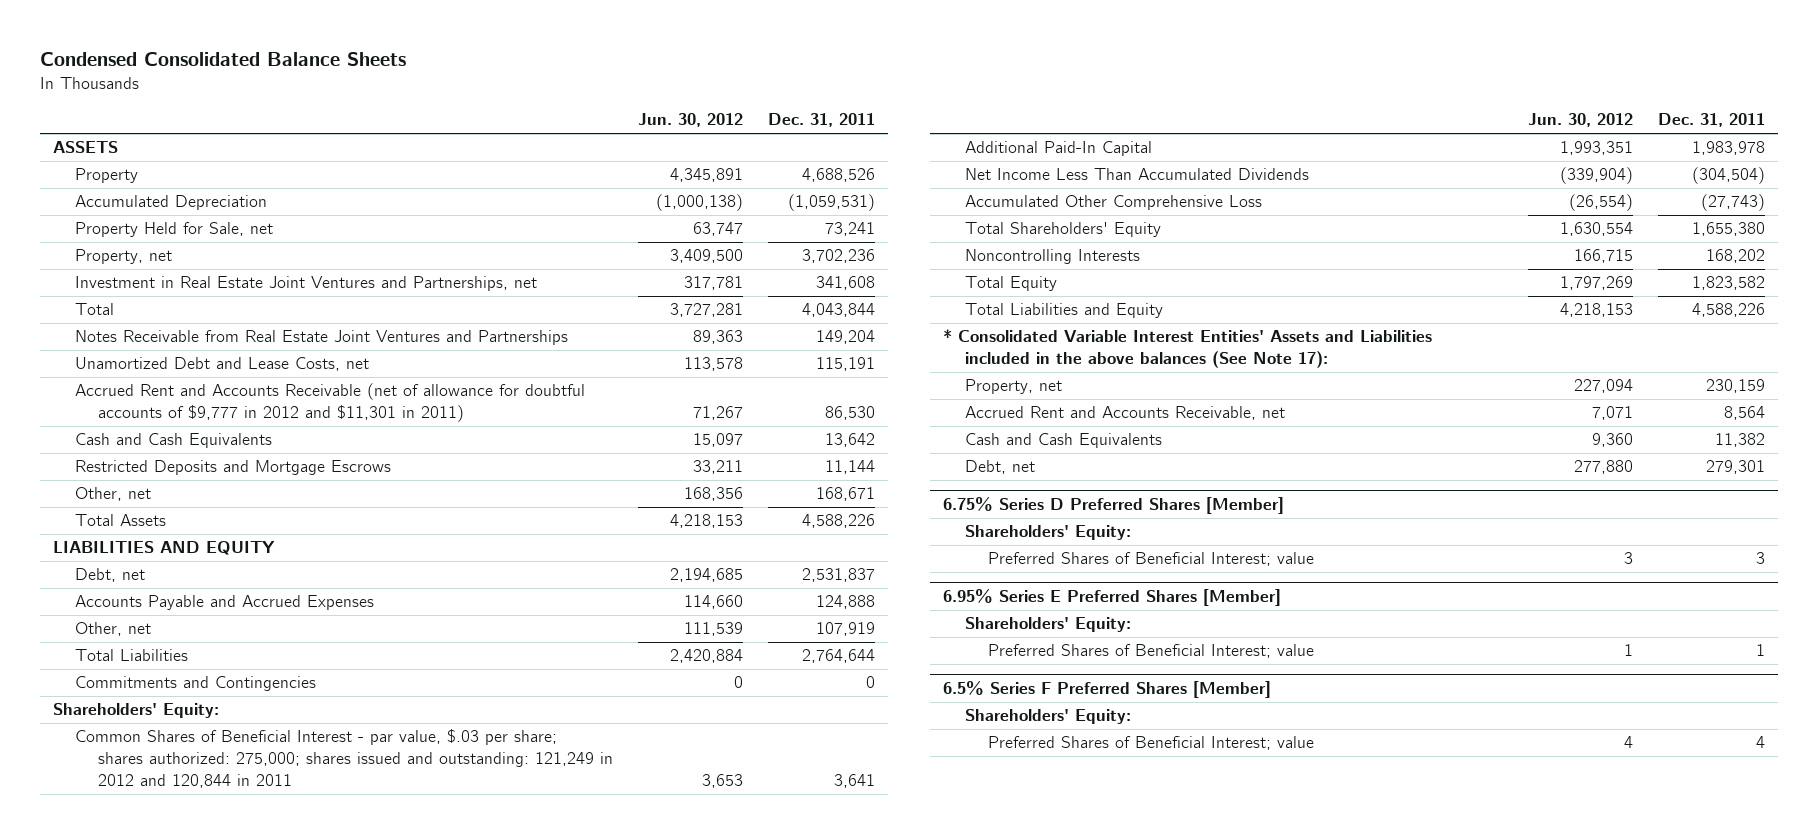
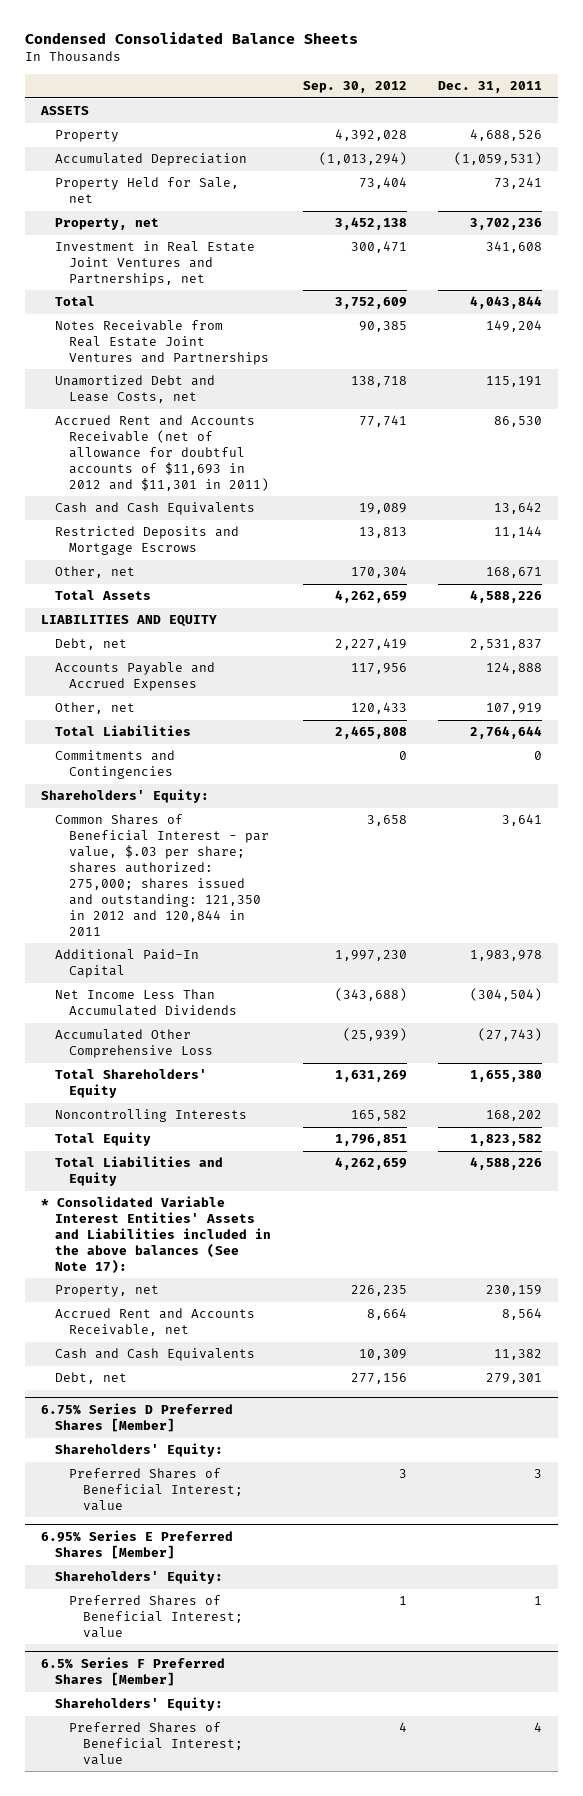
[637,113,743,128] Jun. 30, 2012 -> none
none -> [302,81,407,94] Sep. 30, 2012
[75,383,586,423] Accrued Rent and Accounts Receivable (net of allowance for doubtful accounts of $9,777 in 2012 and $11,301 in 2011) -> [54,415,270,491] Accrued Rent and Accounts Receivable (net of allowance for doubtful accounts of $11,693 in 2012 and $11,301 in 2011)
[75,729,613,789] Common Shares of Beneficial Interest - par value, $.03 per share; shares authorized: 275,000; shares issued and outstanding: 121,249 in 2012 and 120,844 in 2011 -> [54,814,270,936] Common Shares of Beneficial Interest - par value, $.03 per share; shares authorized: 275,000; shares issued and outstanding: 121,350 in 2012 and 120,844 in 2011

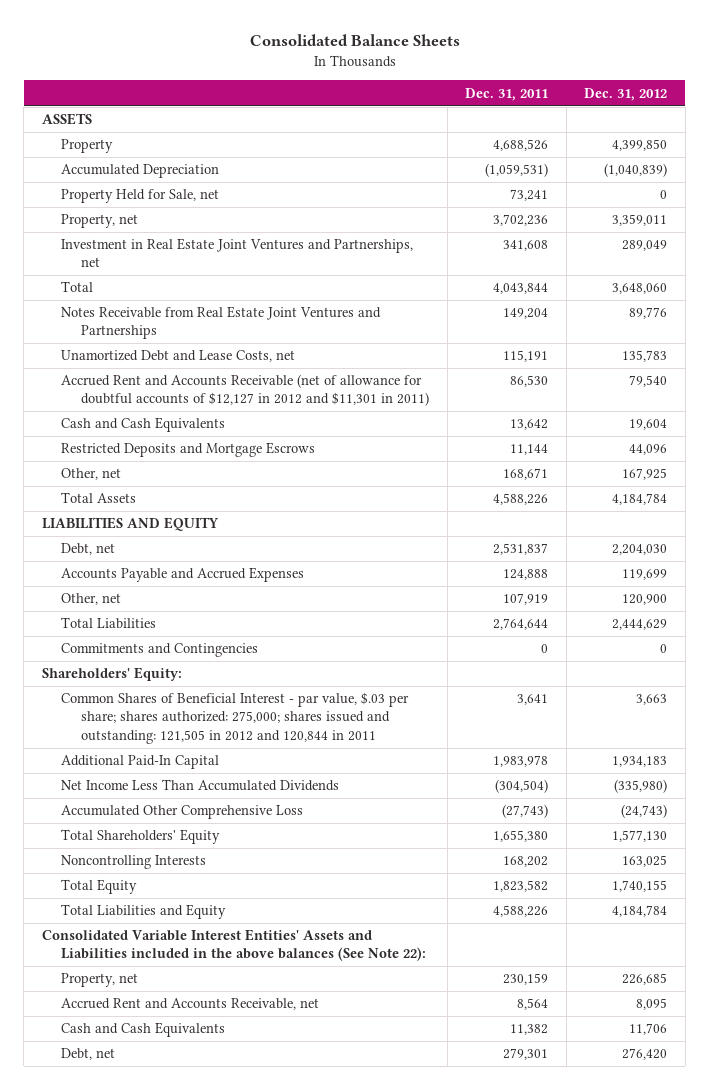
[24,32,358,45] Condensed Consolidated Balance Sheets -> [249,34,460,47] Consolidated Balance Sheets
[302,81,407,94] Sep. 30, 2012 -> none
none -> [584,87,668,101] Dec. 31, 2012
[54,415,270,491] Accrued Rent and Accounts Receivable (net of allowance for doubtful accounts of $11,693 in 2012 and $11,301 in 2011) -> [61,374,430,407] Accrued Rent and Accounts Receivable (net of allowance for doubtful accounts of $12,127 in 2012 and $11,301 in 2011)
[54,814,270,936] Common Shares of Beneficial Interest - par value, $.03 per share; shares authorized: 275,000; shares issued and outstanding: 121,350 in 2012 and 120,844 in 2011 -> [61,692,410,744] Common Shares of Beneficial Interest - par value, $.03 per share; shares authorized: 275,000; shares issued and outstanding: 121,505 in 2012 and 120,844 in 2011
[40,1196,271,1274] * Consolidated Variable Interest Entities' Assets and Liabilities included in the above balances (See Note 17): -> [41,929,427,962] Consolidated Variable Interest Entities' Assets and Liabilities included in the above balances (See Note 22):
[40,1403,233,1433] 6.75% Series D Preferred Shares [Member] -> none
[54,1443,223,1458] Shareholders' Equity: -> none
[69,1468,244,1512] Preferred Shares of Beneficial Interest; value -> none
[40,1530,233,1560] 6.95% Series E Preferred Shares [Member] -> none
[54,1570,223,1585] Shareholders' Equity: -> none
[69,1595,244,1639] Preferred Shares of Beneficial Interest; value -> none
[40,1657,225,1687] 6.5% Series F Preferred Shares [Member] -> none
[54,1697,223,1712] Shareholders' Equity: -> none
[69,1722,244,1766] Preferred Shares of Beneficial Interest; value -> none

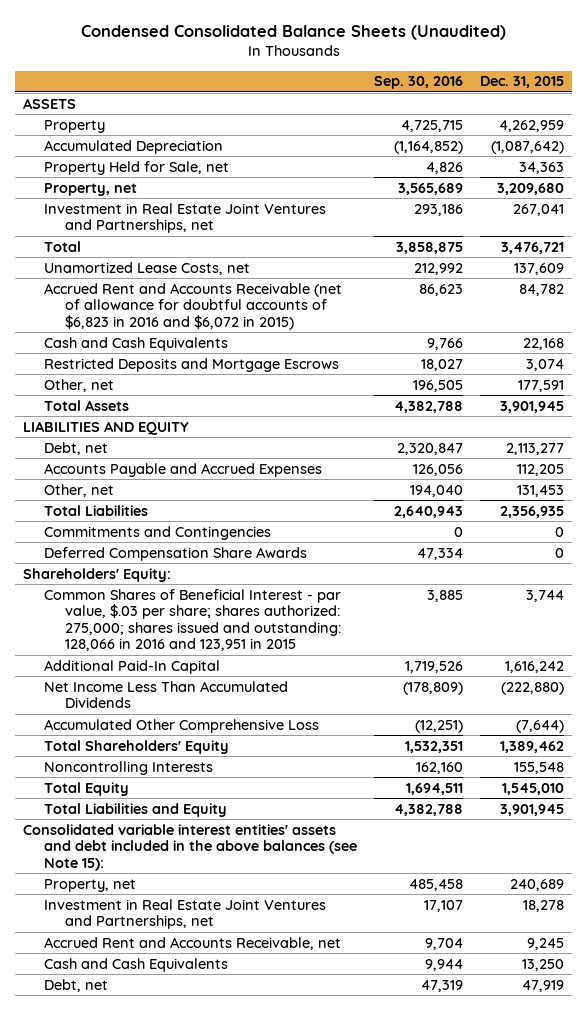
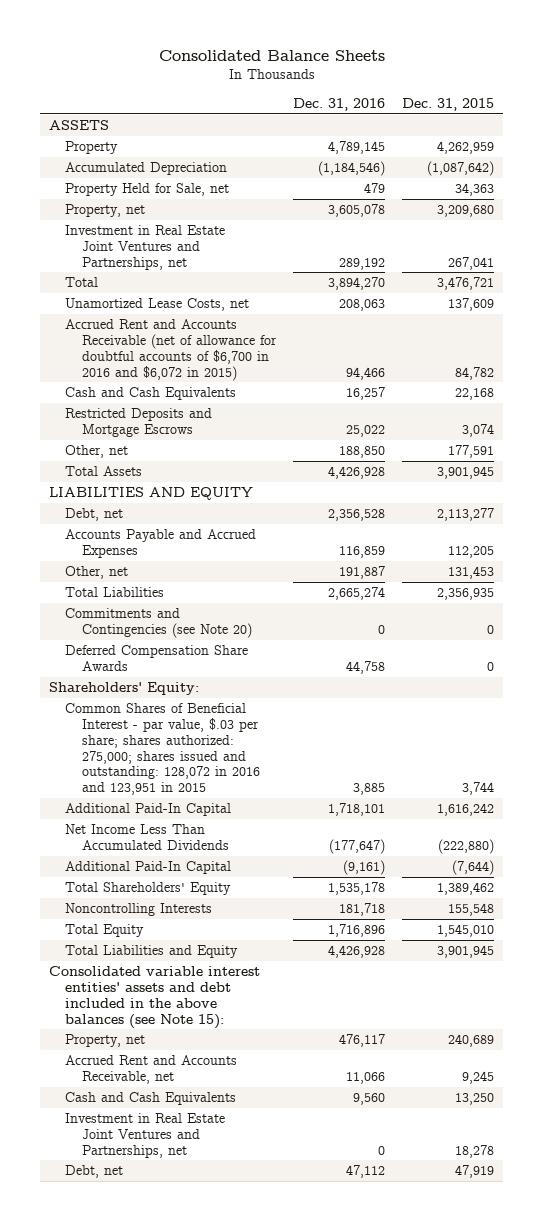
[80,24,506,40] Condensed Consolidated Balance Sheets (Unaudited) -> [158,50,385,62] Consolidated Balance Sheets
[374,76,464,90] Sep. 30, 2016 -> none
none -> [293,98,386,112] Dec. 31, 2016
[44,282,343,330] Accrued Rent and Accounts Receivable (net of allowance for doubtful accounts of $6,823 in 2016 and $6,072 in 2015) -> [65,319,277,381] Accrued Rent and Accounts Receivable (net of allowance for doubtful accounts of $6,700 in 2016 and $6,072 in 2015)
[44,525,272,540] Commitments and Contingencies -> [65,608,252,638] Commitments and Contingencies (see Note 20)
[44,588,342,652] Common Shares of Beneficial Interest - par value, $.03 per share; shares authorized: 275,000; shares issued and outstanding: 128,066 in 2016 and 123,951 in 2015 -> [65,703,260,796] Common Shares of Beneficial Interest - par value, $.03 per share; shares authorized: 275,000; shares issued and outstanding: 128,072 in 2016 and 123,951 in 2015
[44,718,320,733] Accumulated Other Comprehensive Loss -> [65,861,232,875] Additional Paid-In Capital
[44,898,327,930] Investment in Real Estate Joint Ventures and Partnerships, net -> [65,1113,226,1158] Investment in Real Estate Joint Ventures and Partnerships, net

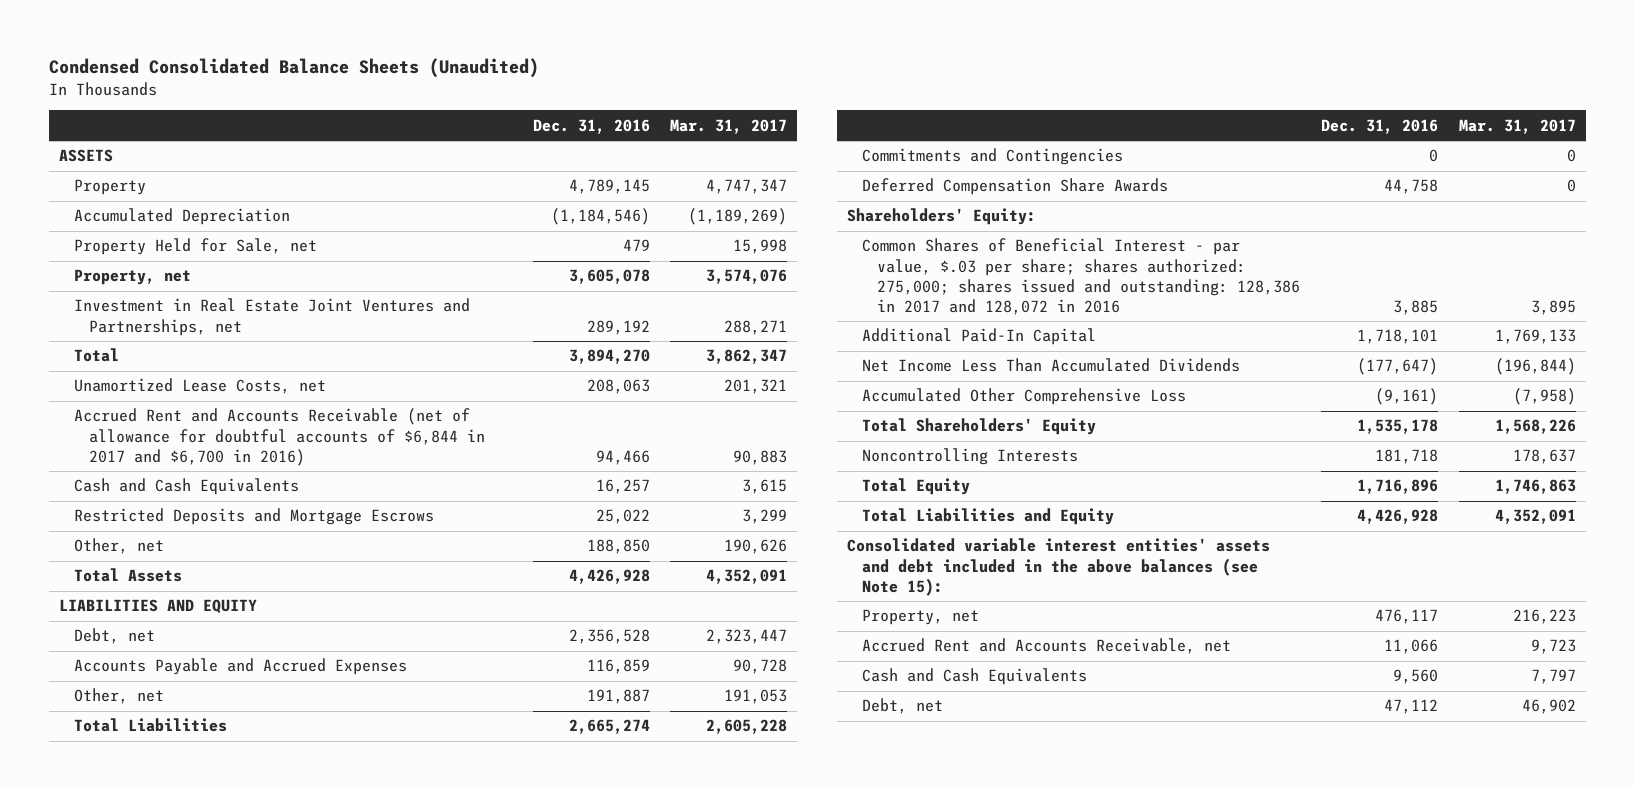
[158,50,385,62] Consolidated Balance Sheets -> [48,58,539,79] Condensed Consolidated Balance Sheets (Unaudited)
[402,98,495,112] Dec. 31, 2015 -> none
none -> [670,118,788,134] Mar. 31, 2017
[65,319,277,381] Accrued Rent and Accounts Receivable (net of allowance for doubtful accounts of $6,700 in 2016 and $6,072 in 2015) -> [73,408,485,466] Accrued Rent and Accounts Receivable (net of allowance for doubtful accounts of $6,844 in 2017 and $6,700 in 2016)
[65,608,252,638] Commitments and Contingencies (see Note 20) -> [862,148,1124,166] Commitments and Contingencies
[65,703,260,796] Common Shares of Beneficial Interest - par value, $.03 per share; shares authorized: 275,000; shares issued and outstanding: 128,072 in 2016 and 123,951 in 2015 -> [862,238,1301,315] Common Shares of Beneficial Interest - par value, $.03 per share; shares authorized: 275,000; shares issued and outstanding: 128,386 in 2017 and 128,072 in 2016
[65,861,232,875] Additional Paid-In Capital -> [862,388,1187,406] Accumulated Other Comprehensive Loss
[65,1113,226,1158] Investment in Real Estate Joint Ventures and Partnerships, net -> none

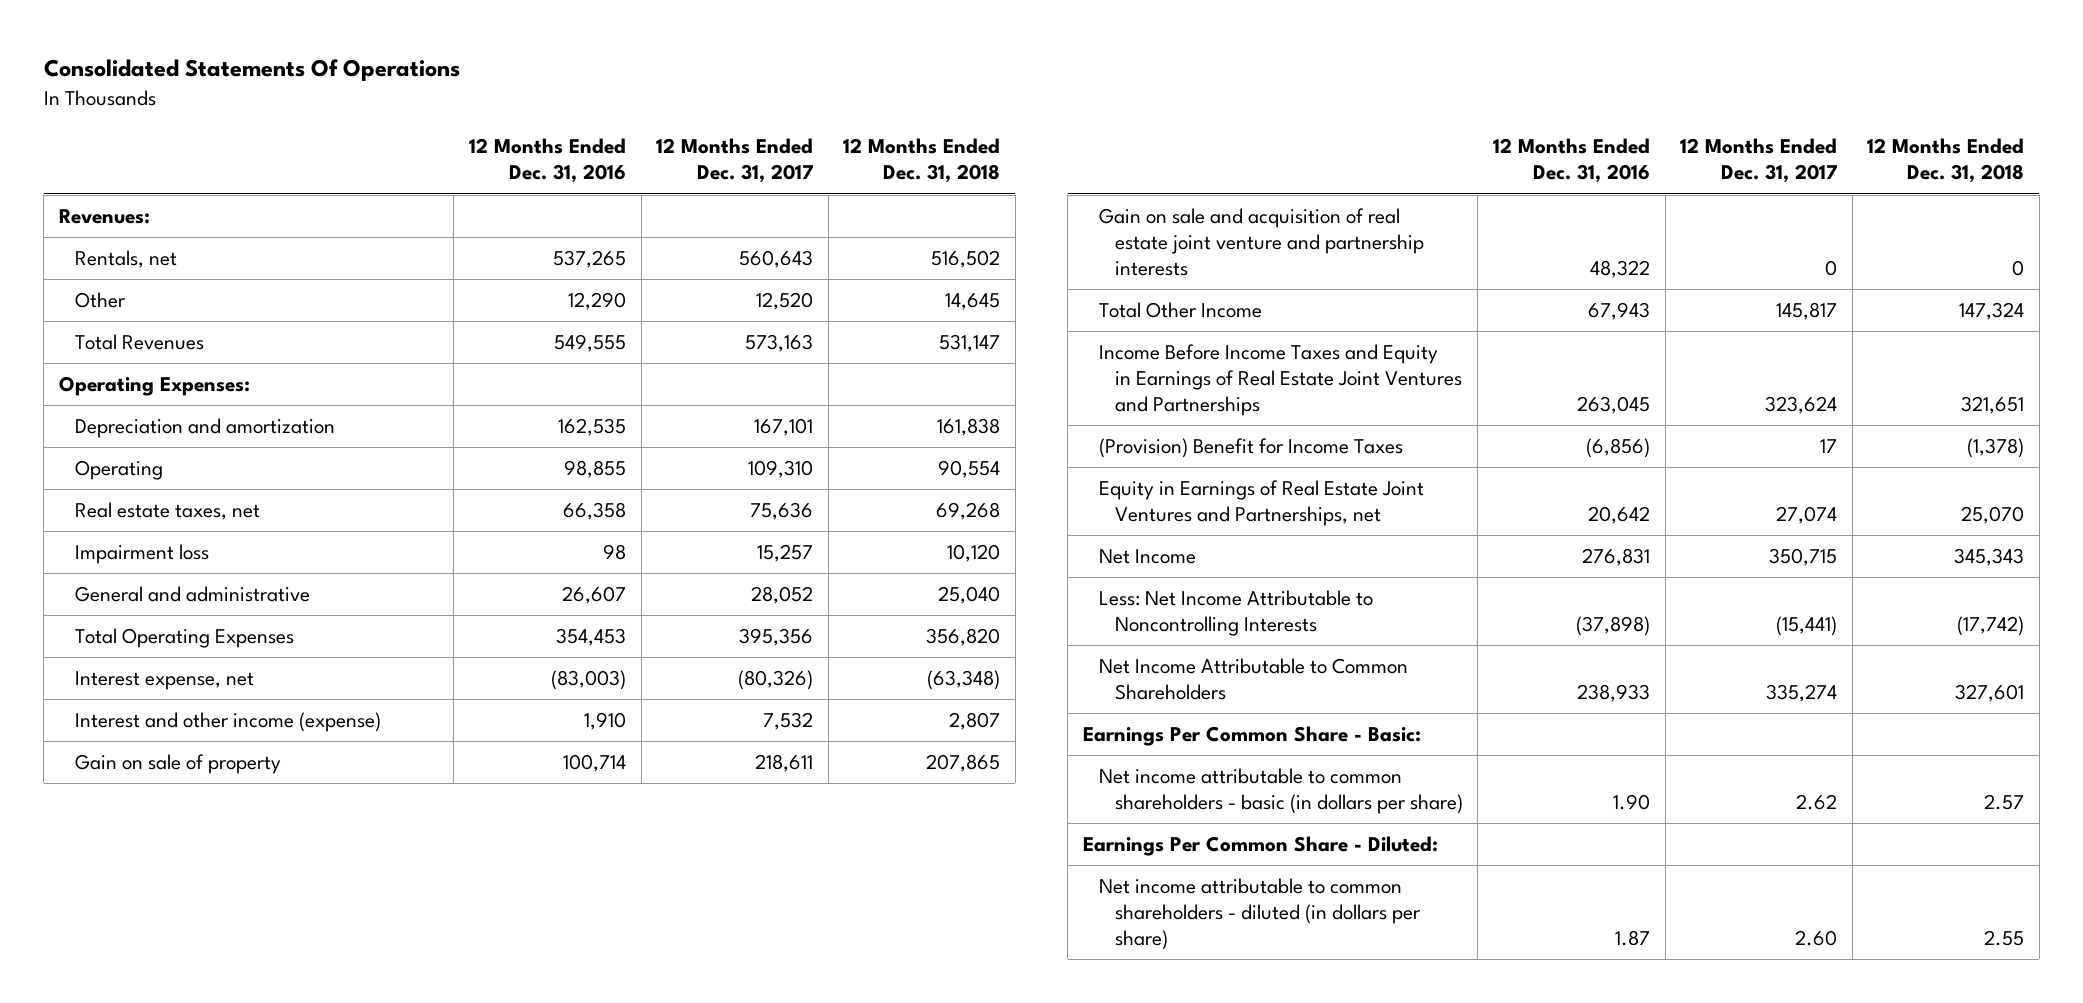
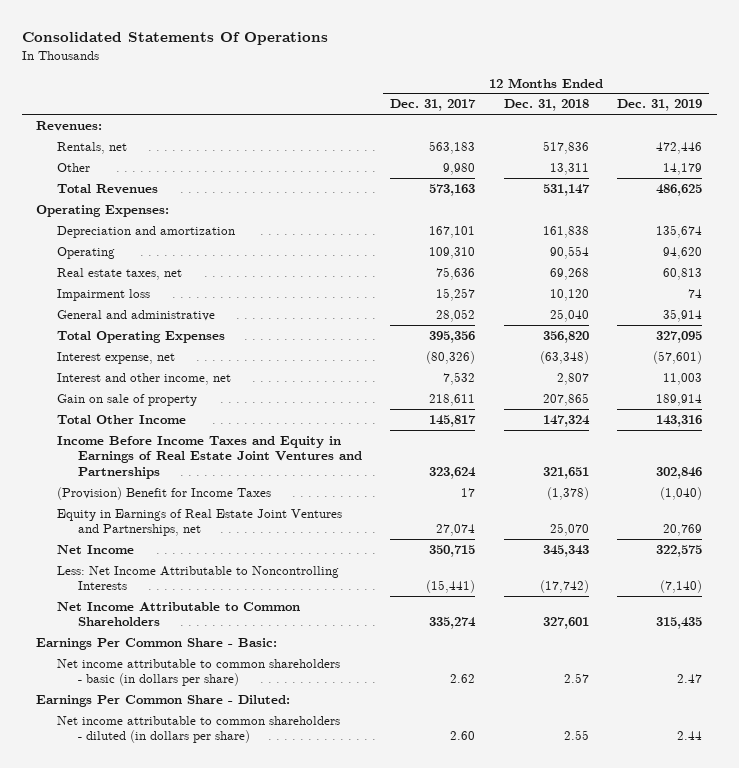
[468,138,626,184] 12 Months Ended Dec. 31, 2016 -> none
none -> [617,99,703,112] Dec. 31, 2019
[739,250,814,269] 560,643 -> [429,140,476,154] 563,183
[931,250,1001,269] 516,502 -> [542,140,589,154] 517,836
[756,292,814,311] 12,520 -> [443,162,476,175] 9,980
[945,293,1001,311] 14,645 -> [549,162,589,175] 13,311
[74,712,381,733] Interest and other income (expense) -> [57,372,232,385] Interest and other income, net
[1098,208,1424,276] Gain on sale and acquisition of real estate joint venture and partnership interests -> none

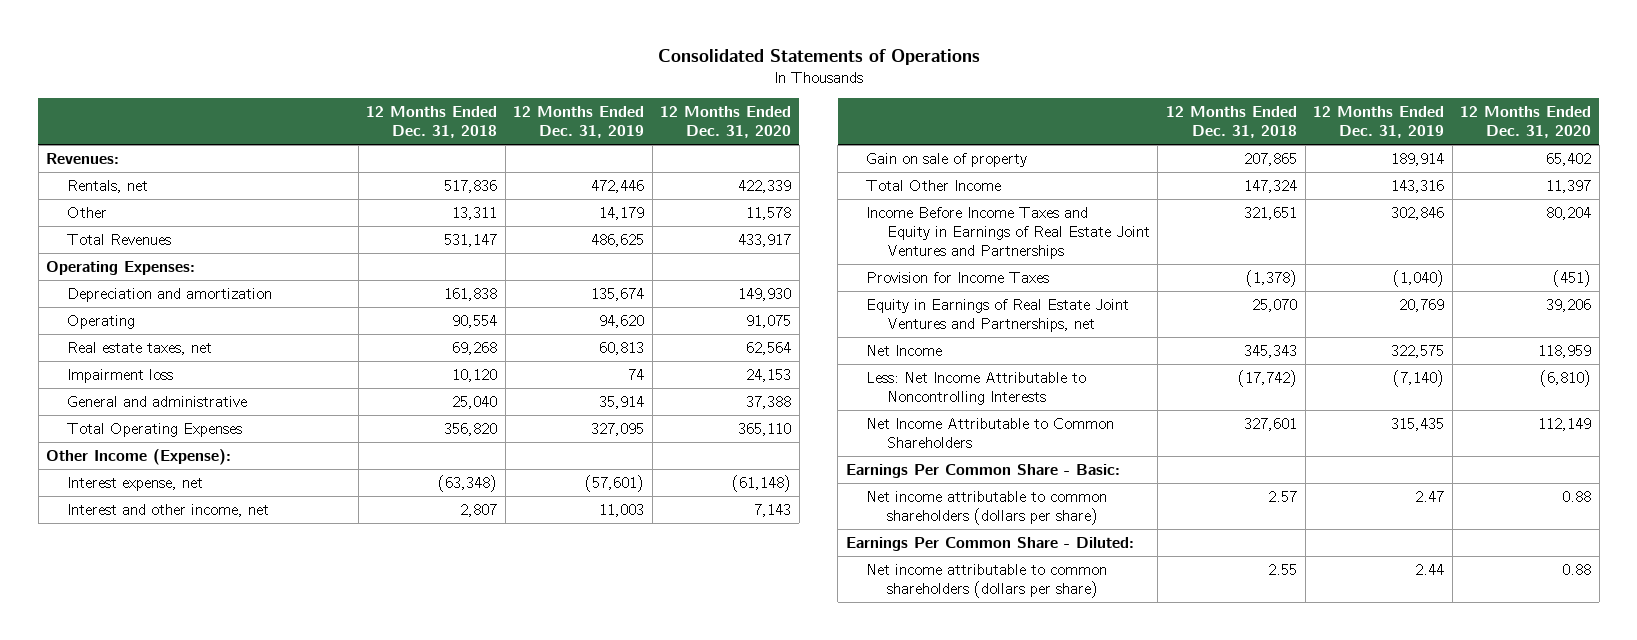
[22,32,329,46] Consolidated Statements Of Operations -> [657,49,980,66] Consolidated Statements of Operations
[390,99,477,112] Dec. 31, 2017 -> none
none -> [660,105,792,139] 12 Months Ended Dec. 31, 2020
none -> [46,448,232,465] Other Income (Expense):
[57,486,272,500] (Provision) Benefit for Income Taxes -> [866,271,1050,283] Provision for Income Taxes
[57,658,341,687] Net income attributable to common shareholders - basic (in dollars per share) -> [866,490,1108,525] Net income attributable to common shareholders (dollars per share)
[57,715,341,744] Net income attributable to common shareholders - diluted (in dollars per share) -> [866,563,1108,598] Net income attributable to common shareholders (dollars per share)

